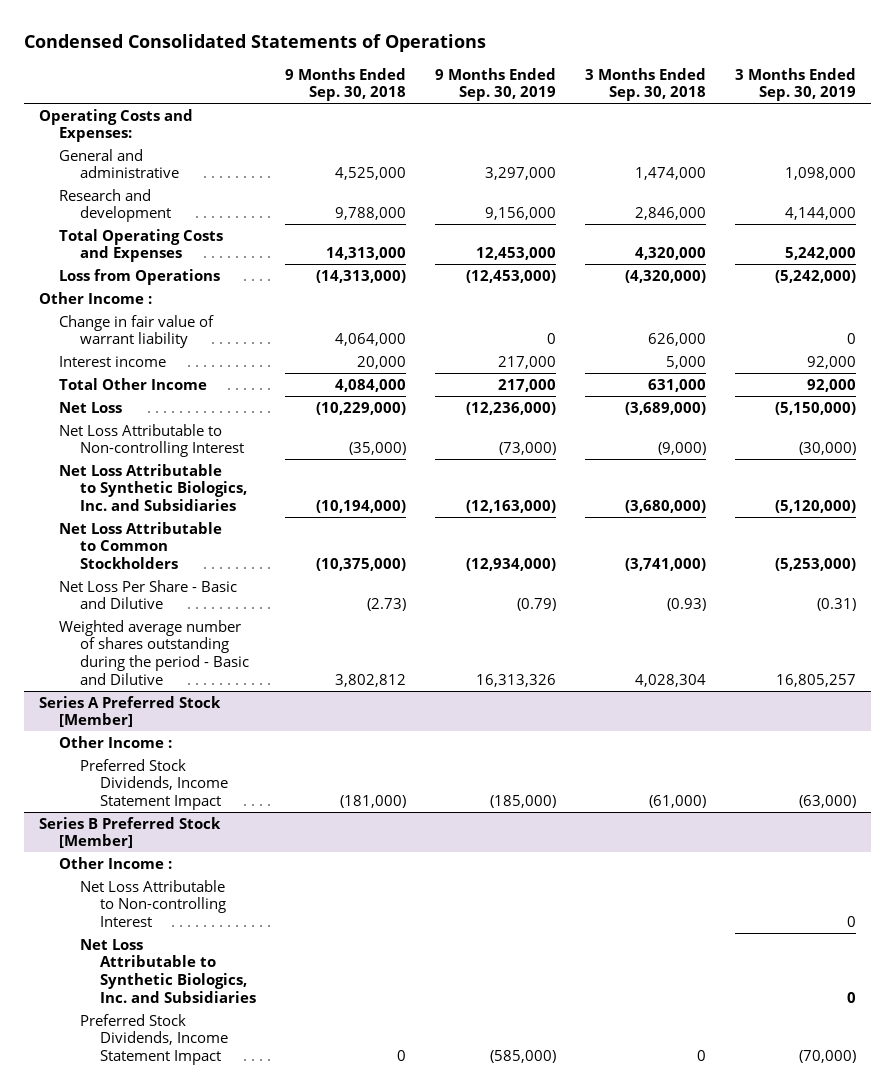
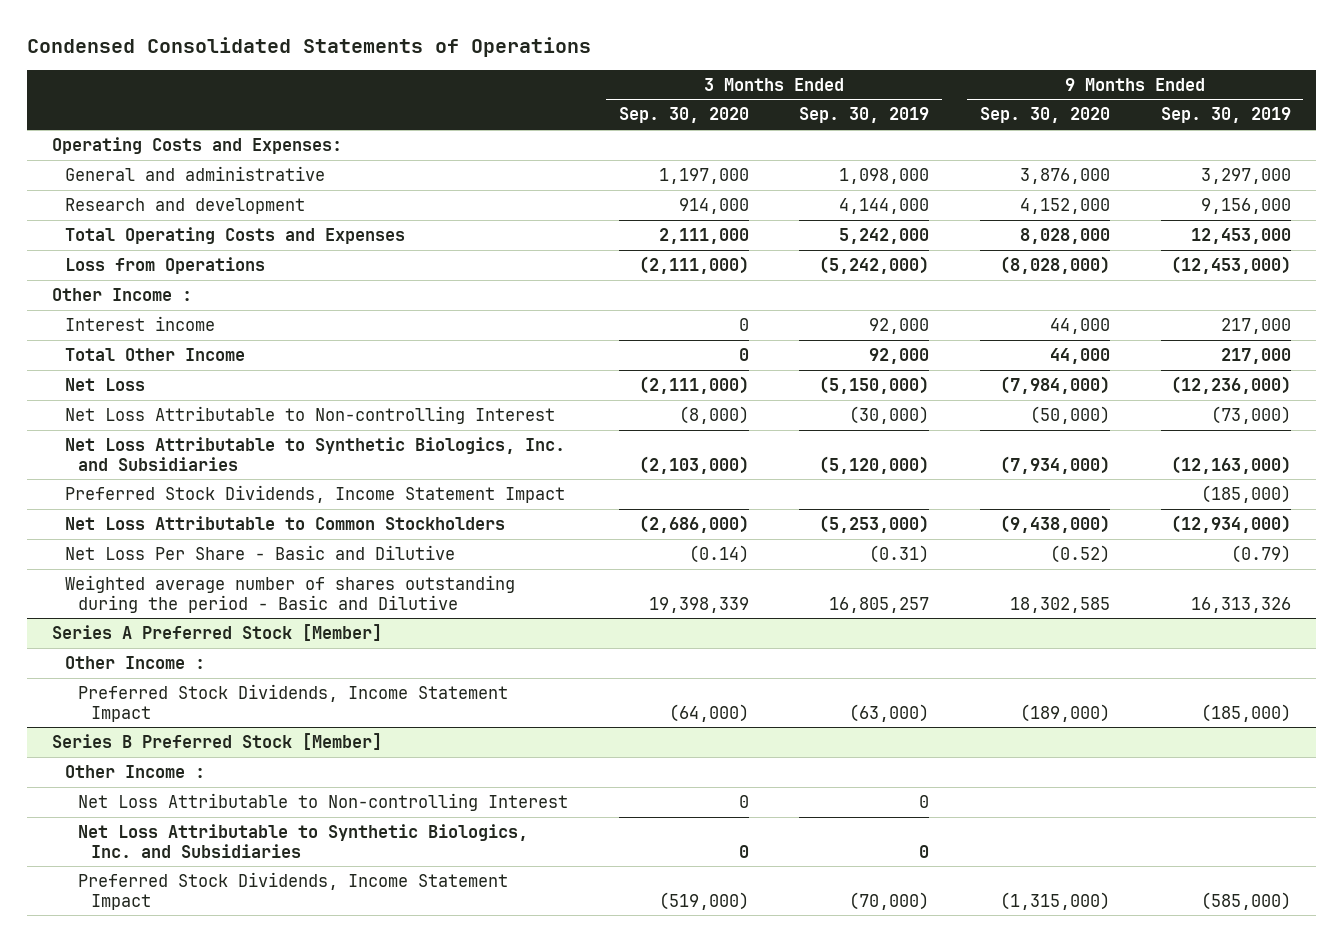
[285,67,407,102] 9 Months Ended Sep. 30, 2018 -> none
[585,67,707,102] 3 Months Ended Sep. 30, 2018 -> none
none -> [618,107,749,124] Sep. 30, 2020
none -> [980,107,1111,124] Sep. 30, 2020
[59,314,215,349] Change in fair value of warrant liability -> none
none -> [64,484,565,503] Preferred Stock Dividends, Income Statement Impact

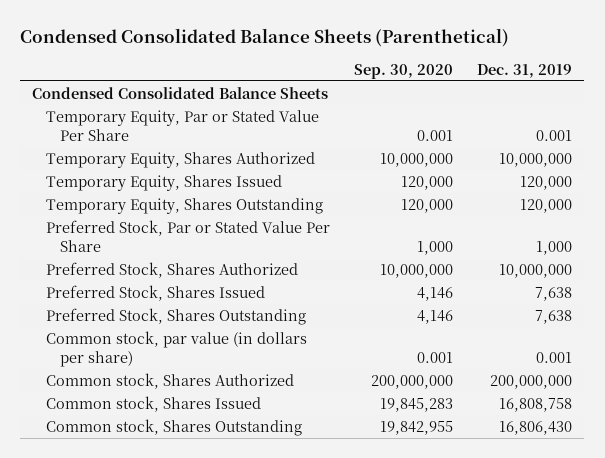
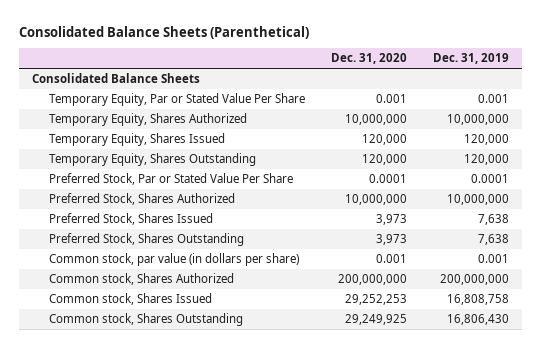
[20,28,510,48] Condensed Consolidated Balance Sheets (Parenthetical) -> [18,25,309,39] Consolidated Balance Sheets (Parenthetical)
[354,63,454,79] Sep. 30, 2020 -> none
none -> [331,53,408,65] Dec. 31, 2020
[32,86,329,99] Condensed Consolidated Balance Sheets -> [31,73,200,84] Consolidated Balance Sheets
[536,240,573,255] 1,000 -> [470,174,509,184] 0.0001

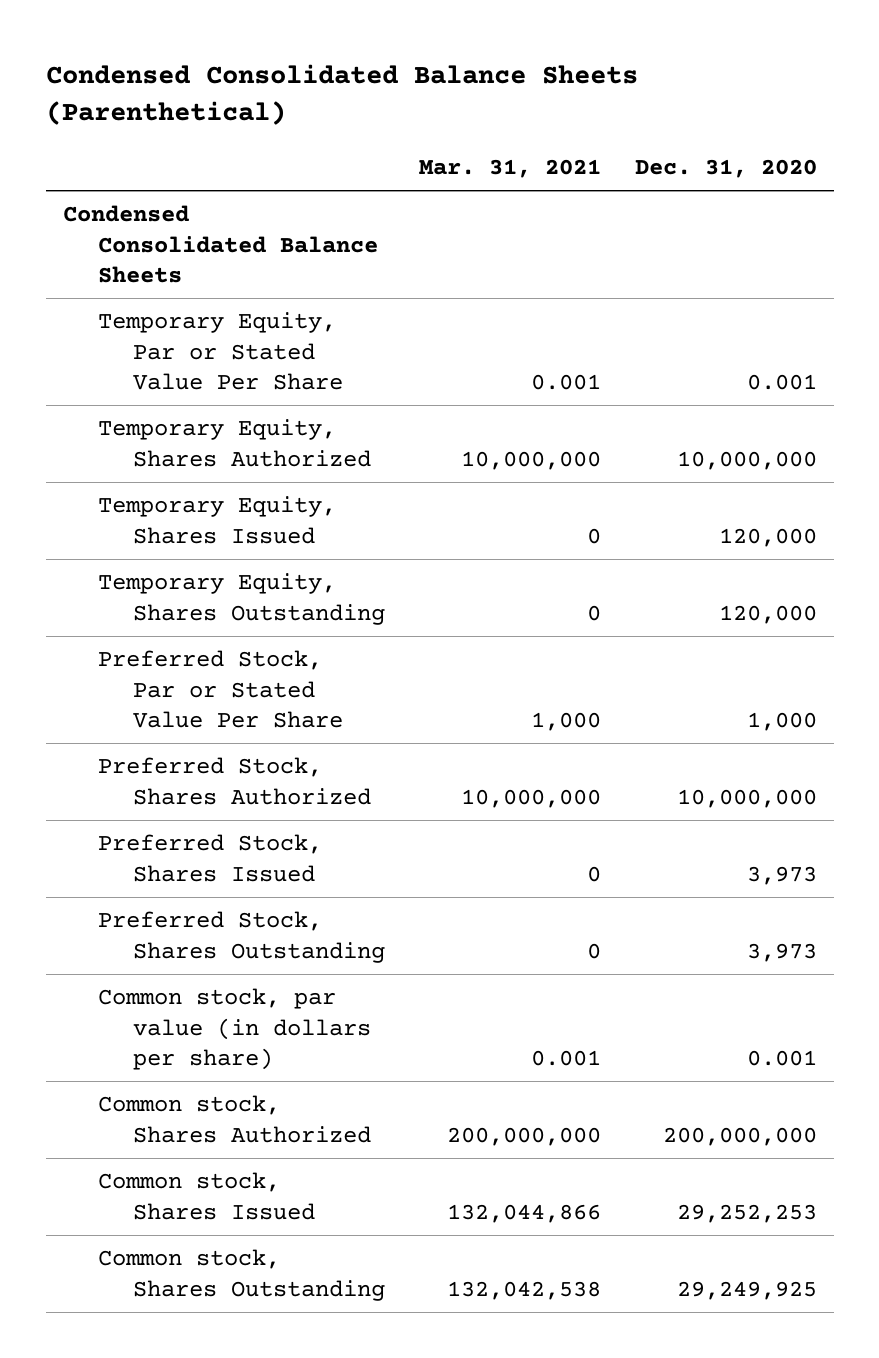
[18,25,309,39] Consolidated Balance Sheets (Parenthetical) -> [45,63,638,125] Condensed Consolidated Balance Sheets (Parenthetical)
[432,53,509,65] Dec. 31, 2019 -> none
none -> [418,158,601,178] Mar. 31, 2021
[31,73,200,84] Consolidated Balance Sheets -> [62,205,378,283] Condensed Consolidated Balance Sheets
[369,174,408,184] 0.0001 -> [746,711,817,731] 1,000

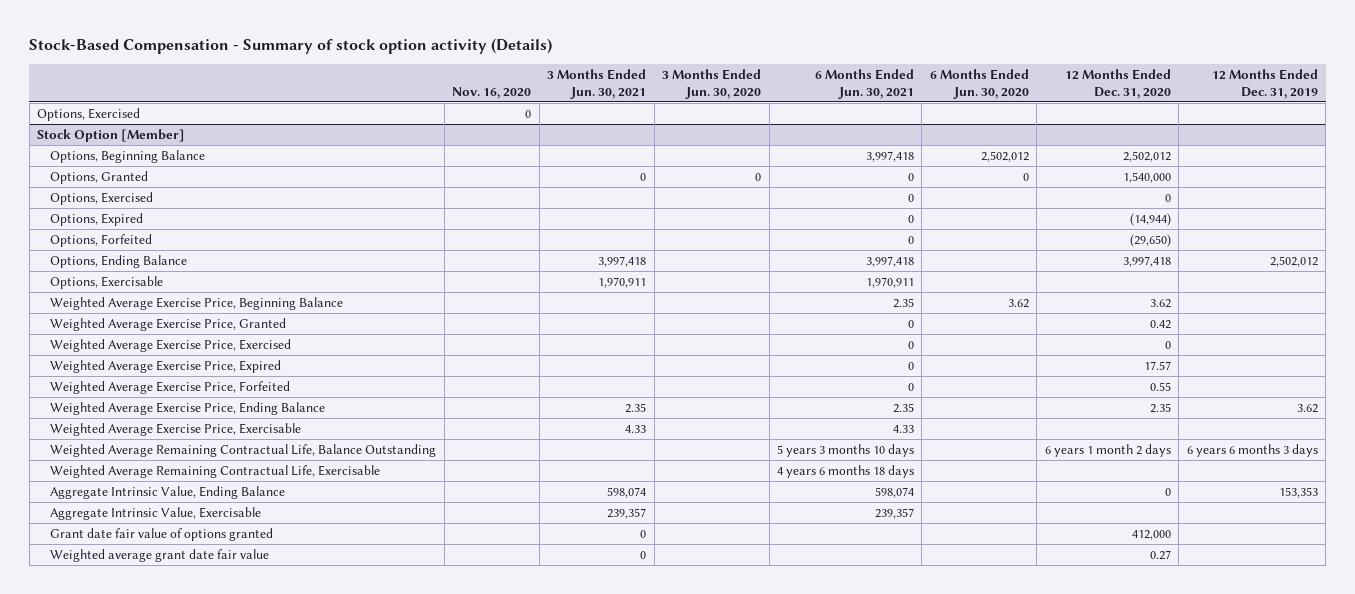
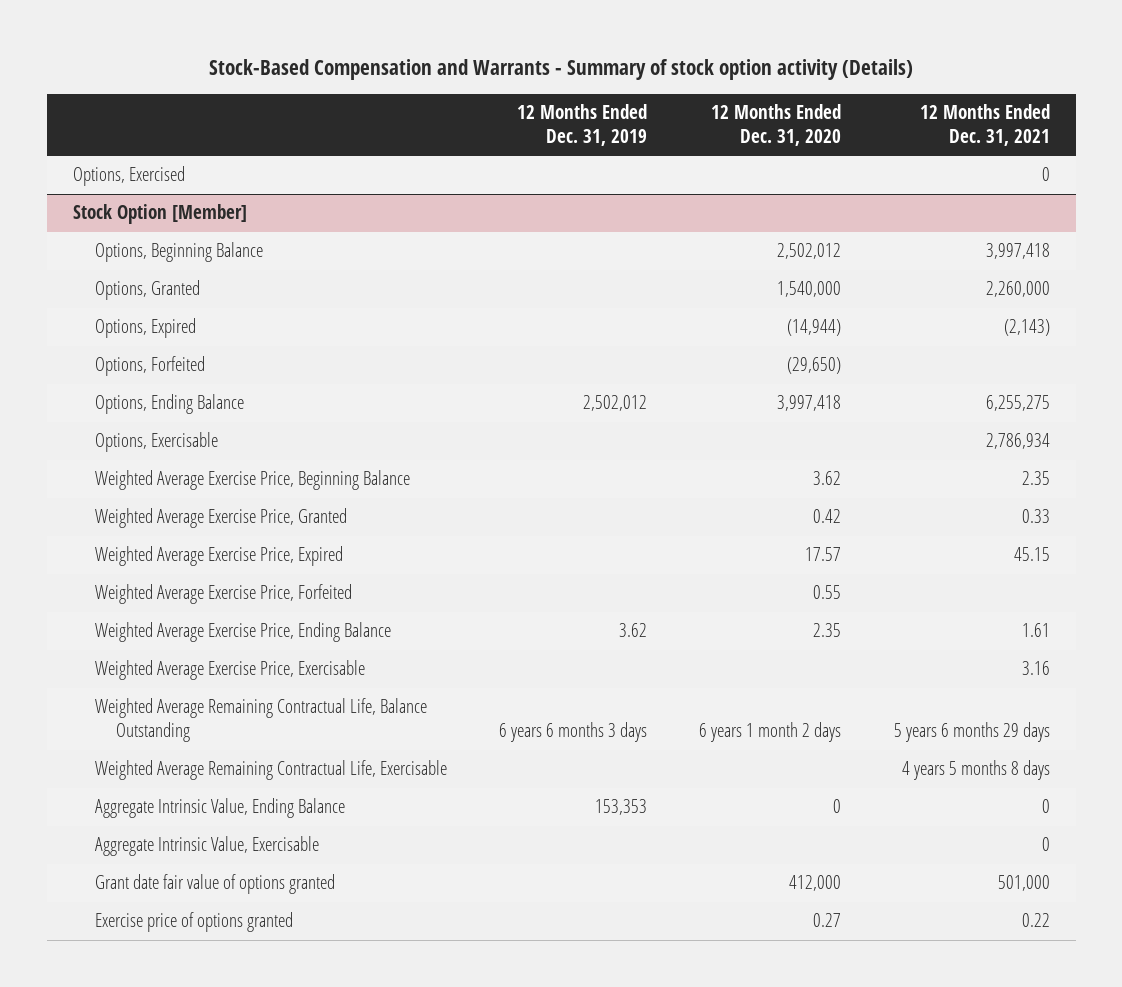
[29,38,553,55] Stock-Based Compensation - Summary of stock option activity (Details) -> [209,59,914,81] Stock-Based Compensation and Warrants - Summary of stock option activity (Details)
[452,86,532,99] Nov. 16, 2020 -> none
[547,68,647,99] 3 Months Ended Jun. 30, 2021 -> none
[662,68,762,99] 3 Months Ended Jun. 30, 2020 -> none
[814,68,914,99] 6 Months Ended Jun. 30, 2021 -> none
[929,68,1029,99] 6 Months Ended Jun. 30, 2020 -> none
none -> [919,104,1050,146] 12 Months Ended Dec. 31, 2021
[50,191,154,205] Options, Exercised -> none
[50,338,292,352] Weighted Average Exercise Price, Exercised -> none
[50,548,270,562] Weighted average grant date fair value -> [94,912,293,933] Exercise price of options granted

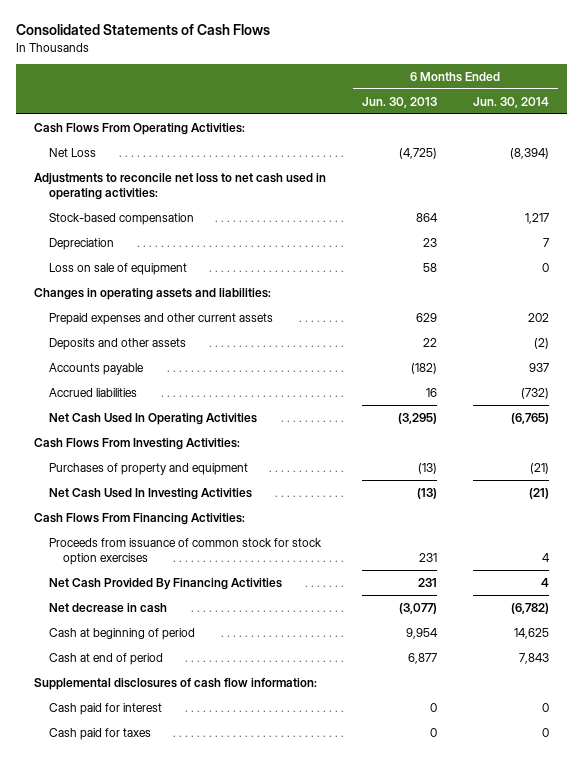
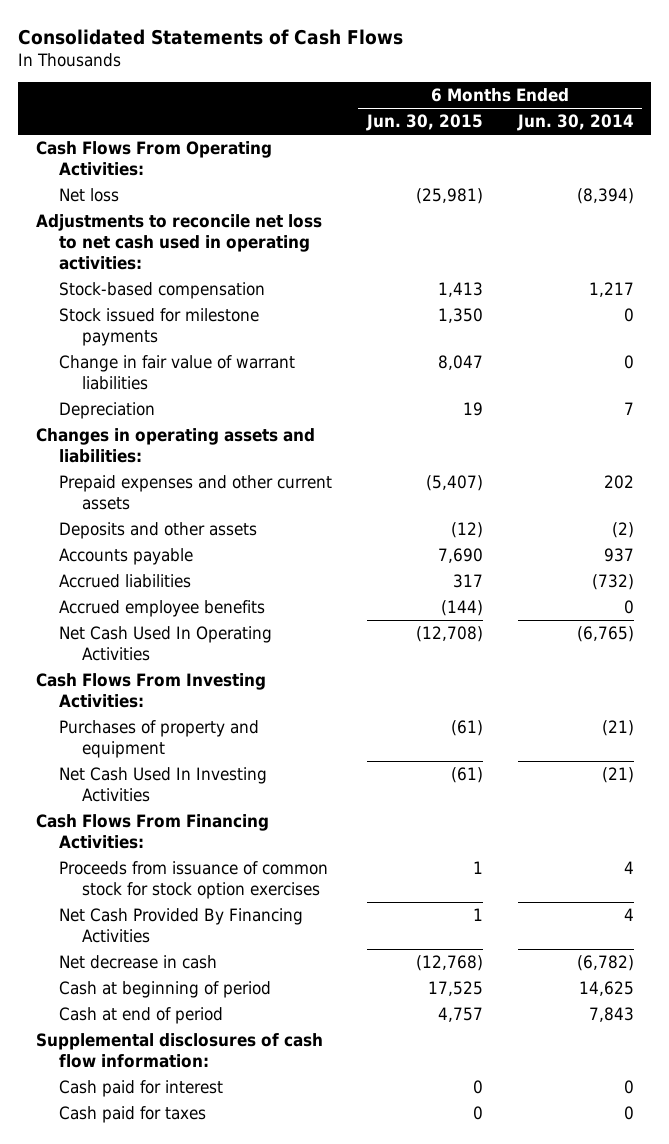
[361,96,437,108] Jun. 30, 2013 -> none
none -> [365,114,483,132] Jun. 30, 2015
[48,147,96,157] Net Loss -> [58,188,119,203] Net loss
none -> [58,308,259,346] Stock issued for milestone payments
none -> [58,355,295,390] Change in fair value of warrant liabilities
[48,262,187,275] Loss on sale of equipment -> none
none -> [58,600,265,618] Accrued employee benefits

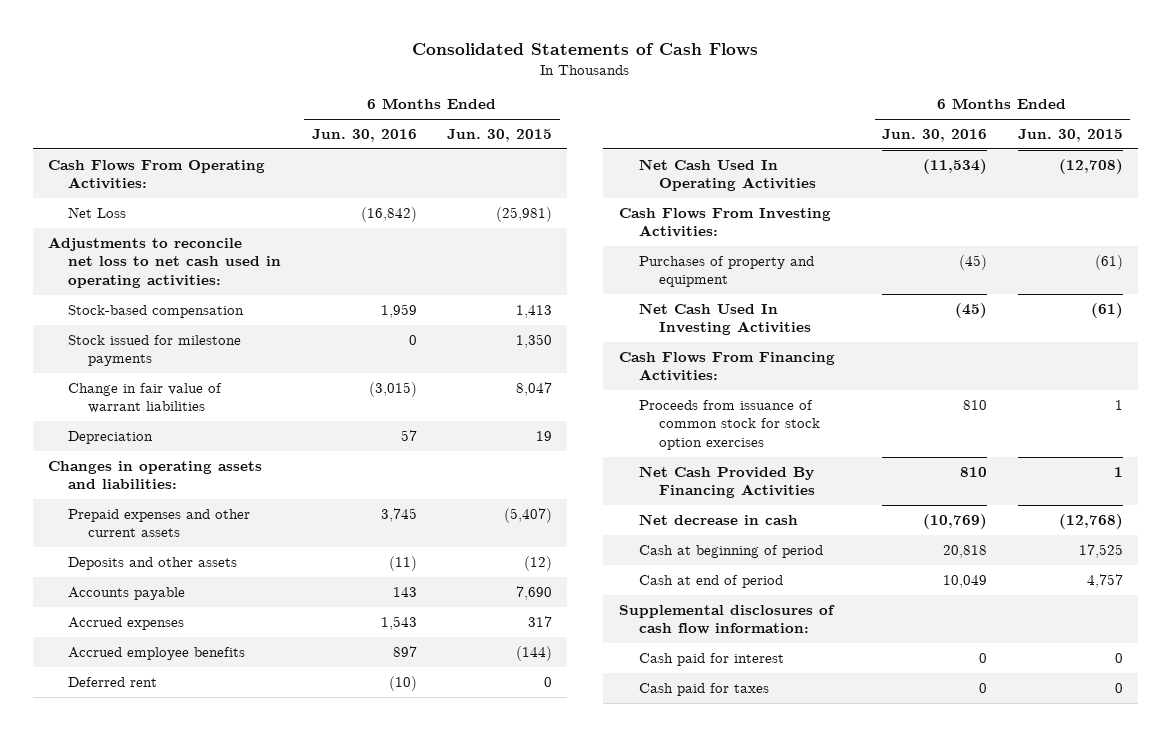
[516,114,634,132] Jun. 30, 2014 -> none
none -> [311,129,417,143] Jun. 30, 2016
[58,188,119,203] Net loss -> [68,206,127,218] Net Loss
[58,574,191,589] Accrued liabilities -> [68,616,185,630] Accrued expenses
none -> [68,676,158,687] Deferred rent

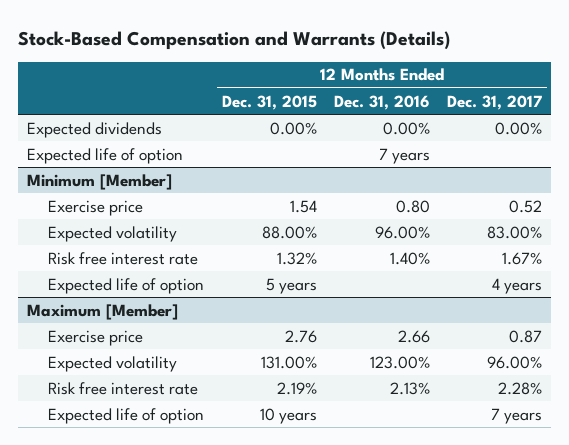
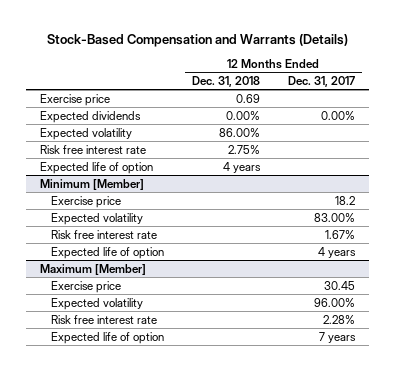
[221,94,317,110] Dec. 31, 2015 -> none
[334,94,431,110] Dec. 31, 2016 -> none
none -> [191,75,260,87] Dec. 31, 2018
none -> [40,93,111,106] Exercise price
none -> [40,127,133,140] Expected volatility
none -> [40,144,147,154] Risk free interest rate
[509,199,543,213] 0.52 -> [334,195,355,205] 18.2
[509,329,543,343] 0.87 -> [323,280,355,290] 30.45

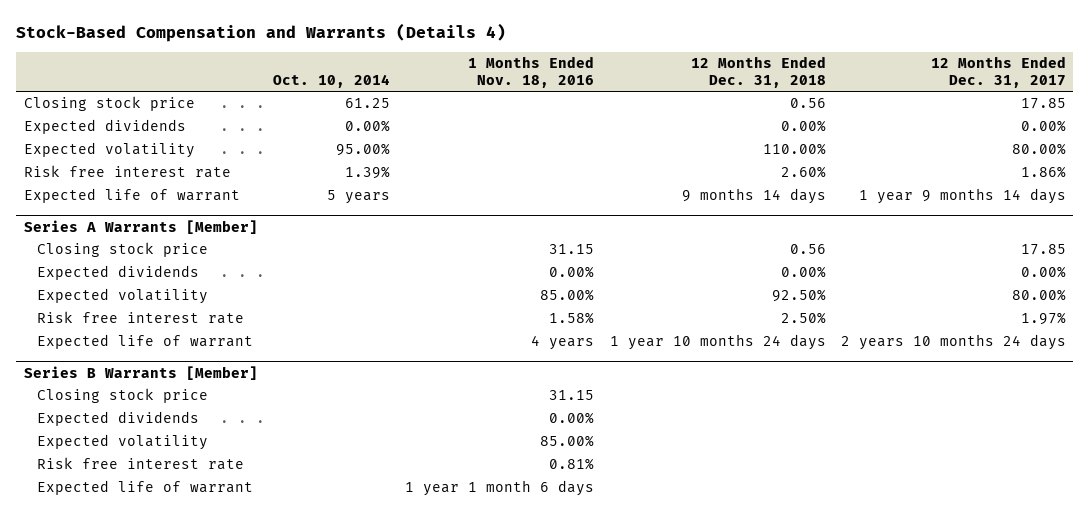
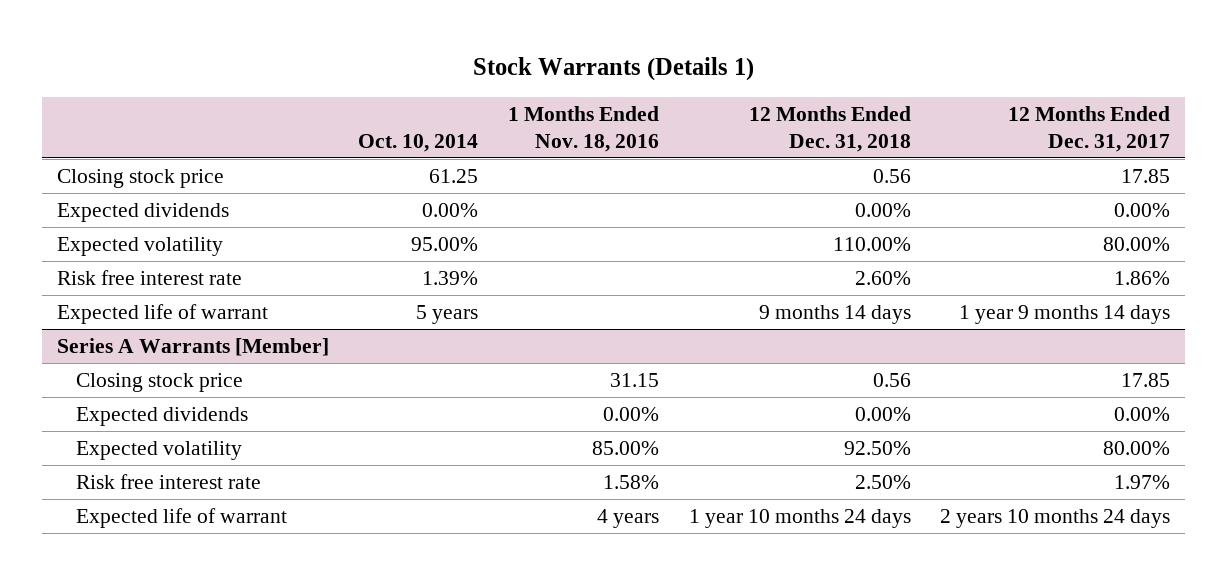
[16,22,507,42] Stock-Based Compensation and Warrants (Details 4) -> [472,57,754,82] Stock Warrants (Details 1)
[23,365,258,380] Series B Warrants [Member] -> none
[37,388,209,404] Closing stock price -> none
[37,411,200,427] Expected dividends -> none
[37,434,209,451] Expected volatility -> none
[37,457,245,471] Risk free interest rate -> none
[37,480,254,496] Expected life of warrant -> none

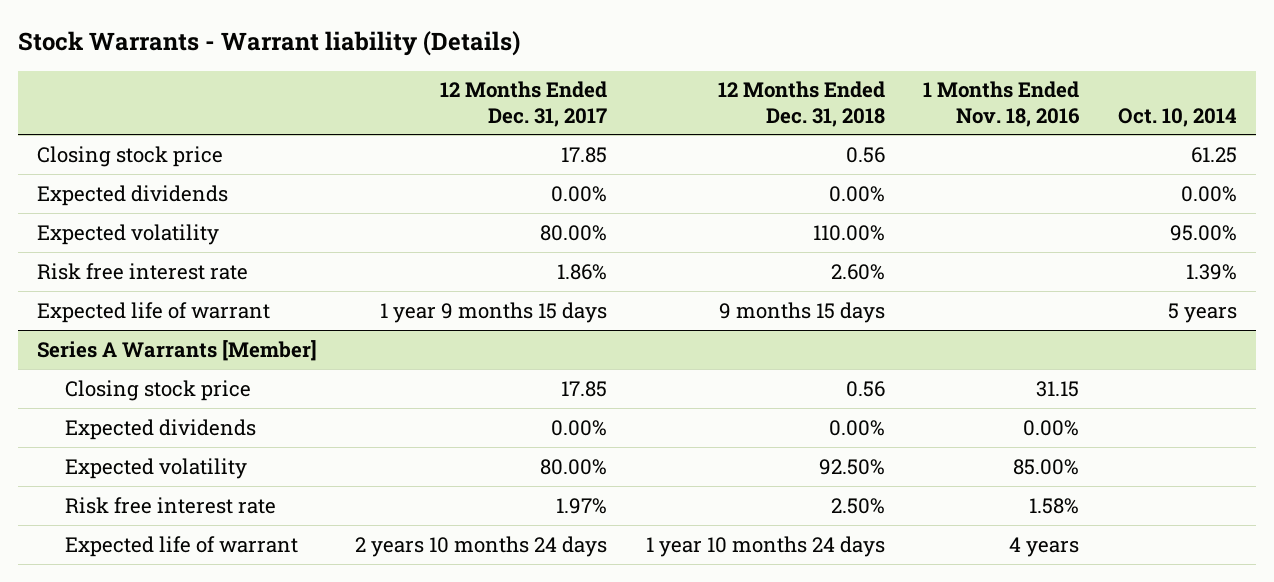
[472,57,754,82] Stock Warrants (Details 1) -> [17,30,520,56] Stock Warrants - Warrant liability (Details)
[758,304,911,324] 9 months 14 days -> [718,301,885,323] 9 months 15 days
[959,304,1171,324] 1 year 9 months 14 days -> [380,301,608,323] 1 year 9 months 15 days

